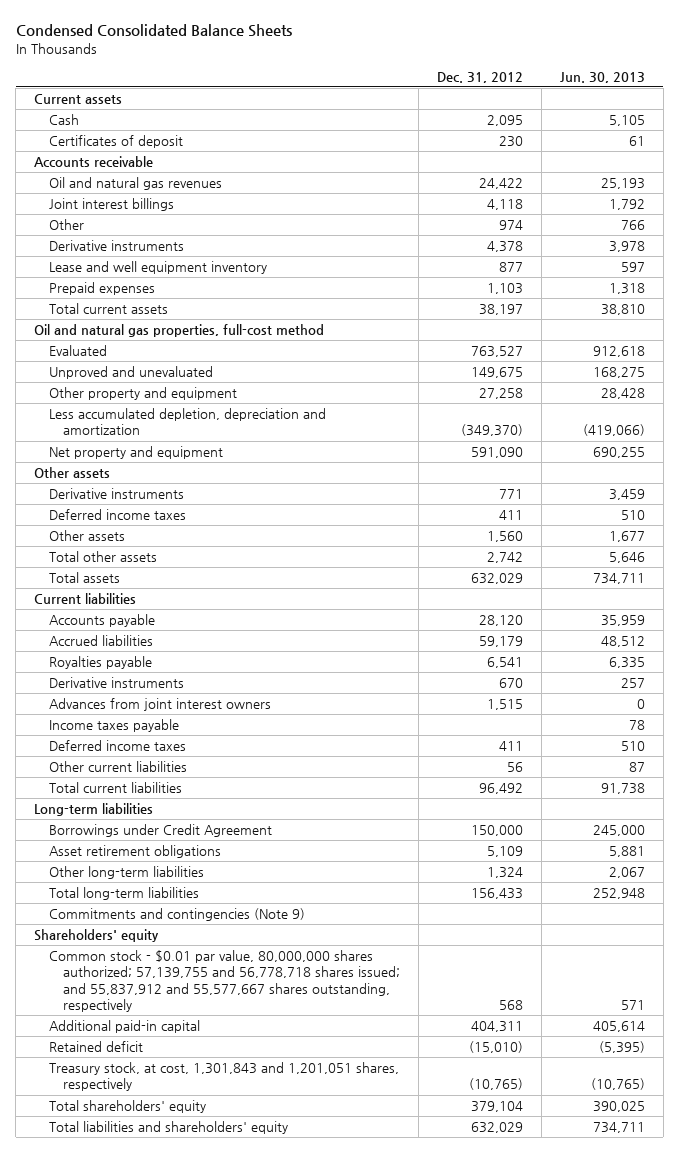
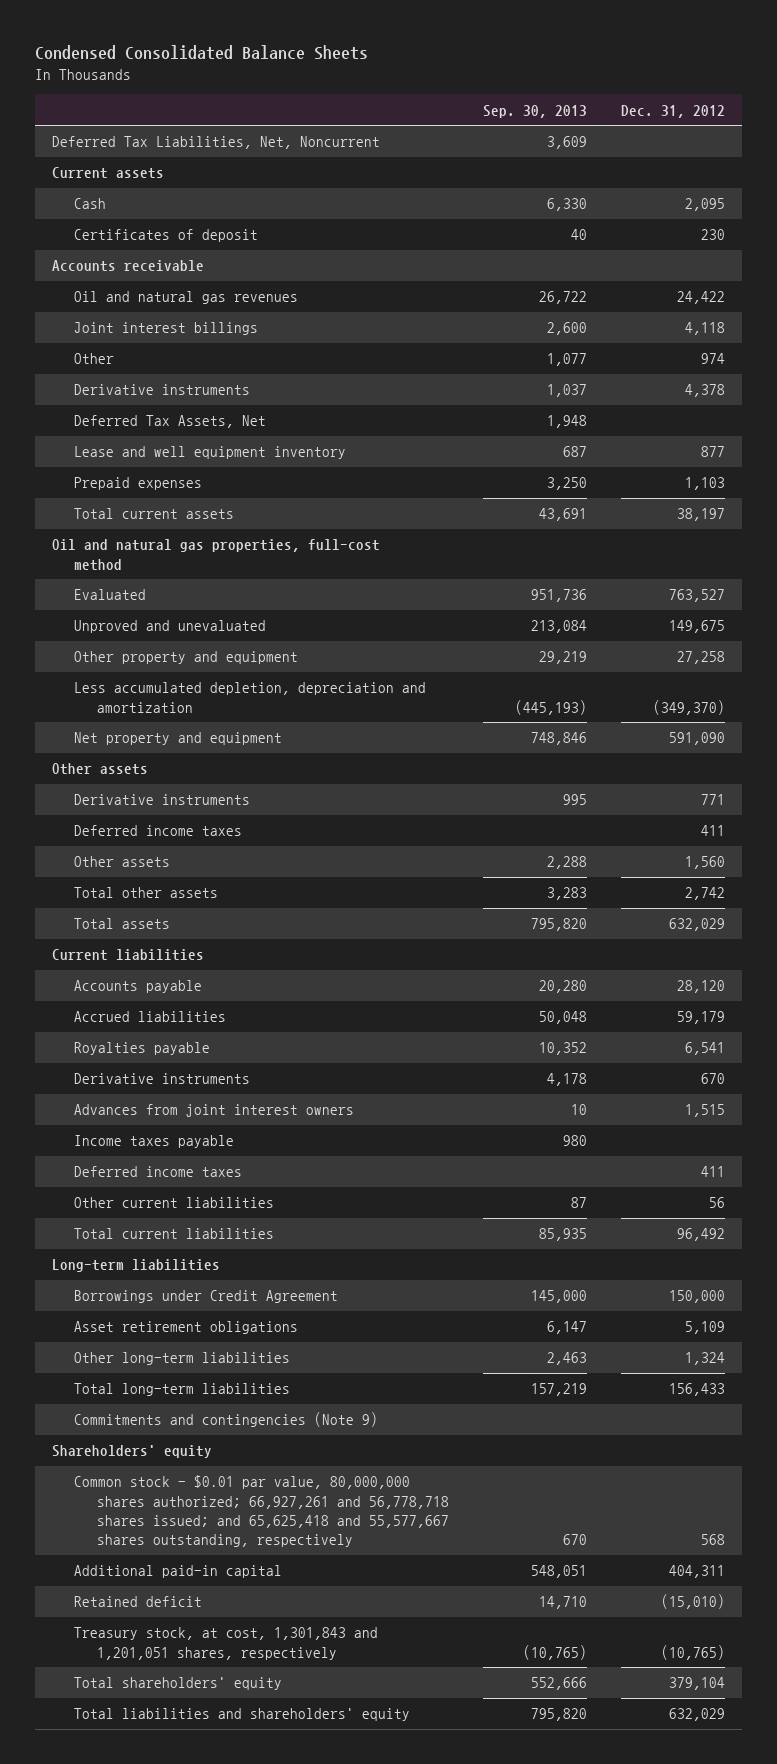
[559,71,645,83] Jun. 30, 2013 -> none
none -> [483,104,588,118] Sep. 30, 2013
none -> [51,136,380,150] Deferred Tax Liabilities, Net, Noncurrent
none -> [74,415,267,429] Deferred Tax Assets, Net
[48,950,401,1013] Common stock - $0.01 par value, 80,000,000 shares authorized; 57,139,755 and 56,778,718 shares issued; and 55,837,912 and 55,577,667 shares outstanding, respectively -> [74,1475,450,1548] Common stock - $0.01 par value, 80,000,000 shares authorized; 66,927,261 and 56,778,718 shares issued; and 65,625,418 and 55,577,667 shares outstanding, respectively

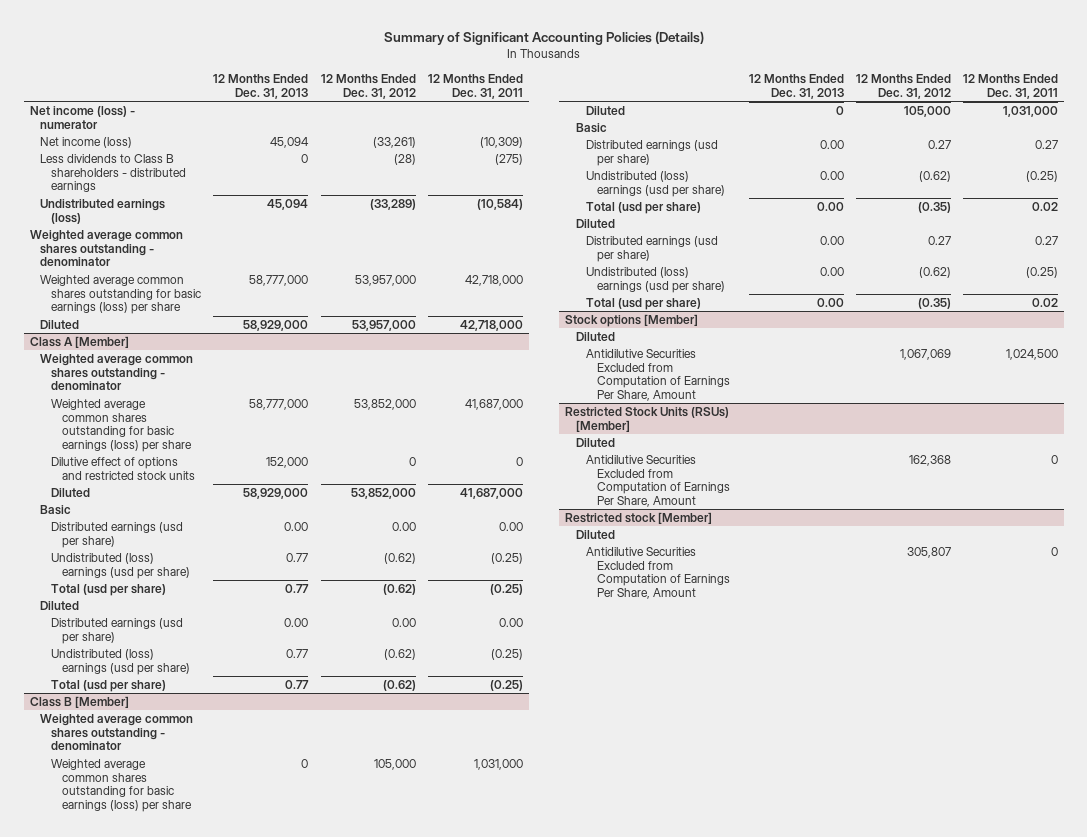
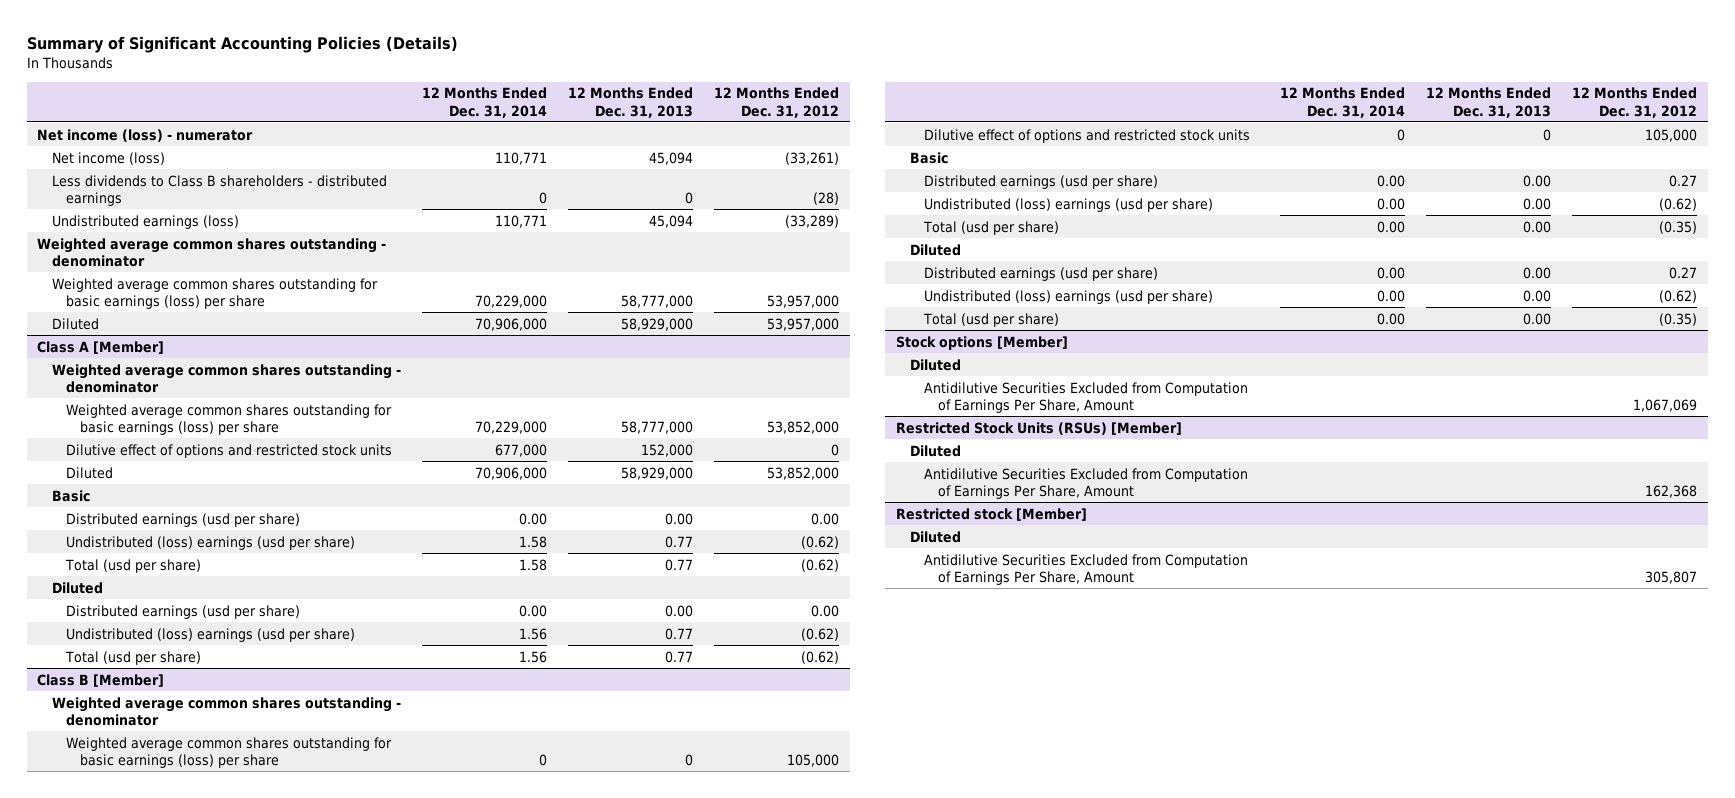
[427,74,523,99] 12 Months Ended Dec. 31, 2011 -> none
none -> [421,87,547,118] 12 Months Ended Dec. 31, 2014
[586,105,626,115] Diluted -> none
none -> [924,128,1251,143] Dilutive effect of options and restricted stock units

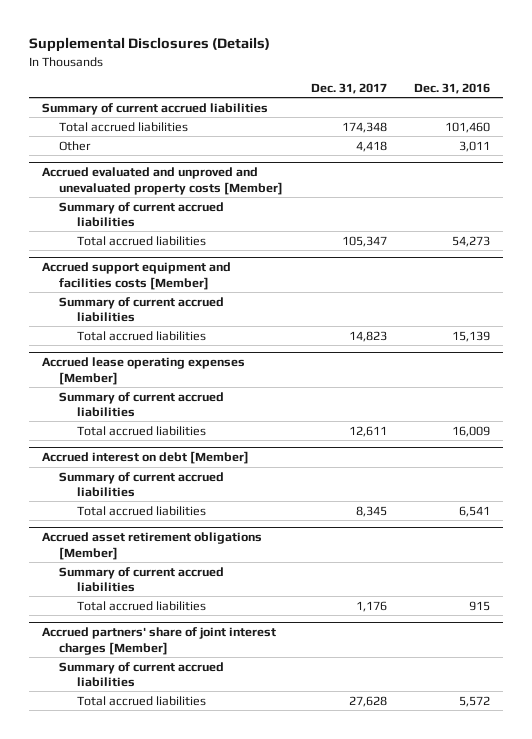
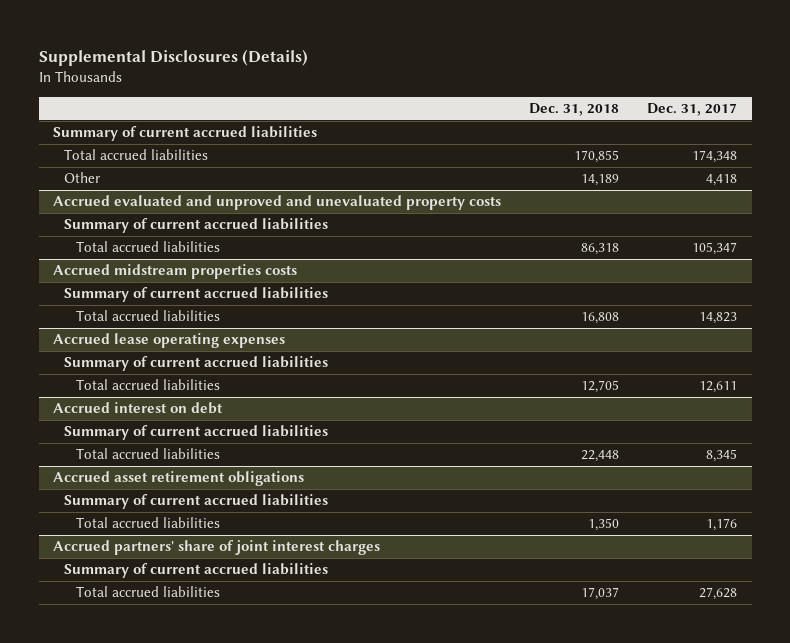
[413,82,490,94] Dec. 31, 2016 -> none
none -> [529,103,620,117] Dec. 31, 2018
[42,167,284,195] Accrued evaluated and unproved and unevaluated property costs [Member] -> [52,195,501,211] Accrued evaluated and unproved and unevaluated property costs
[42,262,232,290] Accrued support equipment and facilities costs [Member] -> [52,264,297,280] Accrued midstream properties costs
[42,357,246,385] Accrued lease operating expenses [Member] -> [52,333,285,349] Accrued lease operating expenses
[42,451,250,465] Accrued interest on debt [Member] -> [52,402,223,415] Accrued interest on debt
[42,532,263,560] Accrued asset retirement obligations [Member] -> [52,471,304,487] Accrued asset retirement obligations
[42,627,277,655] Accrued partners' share of joint interest charges [Member] -> [52,540,380,556] Accrued partners' share of joint interest charges

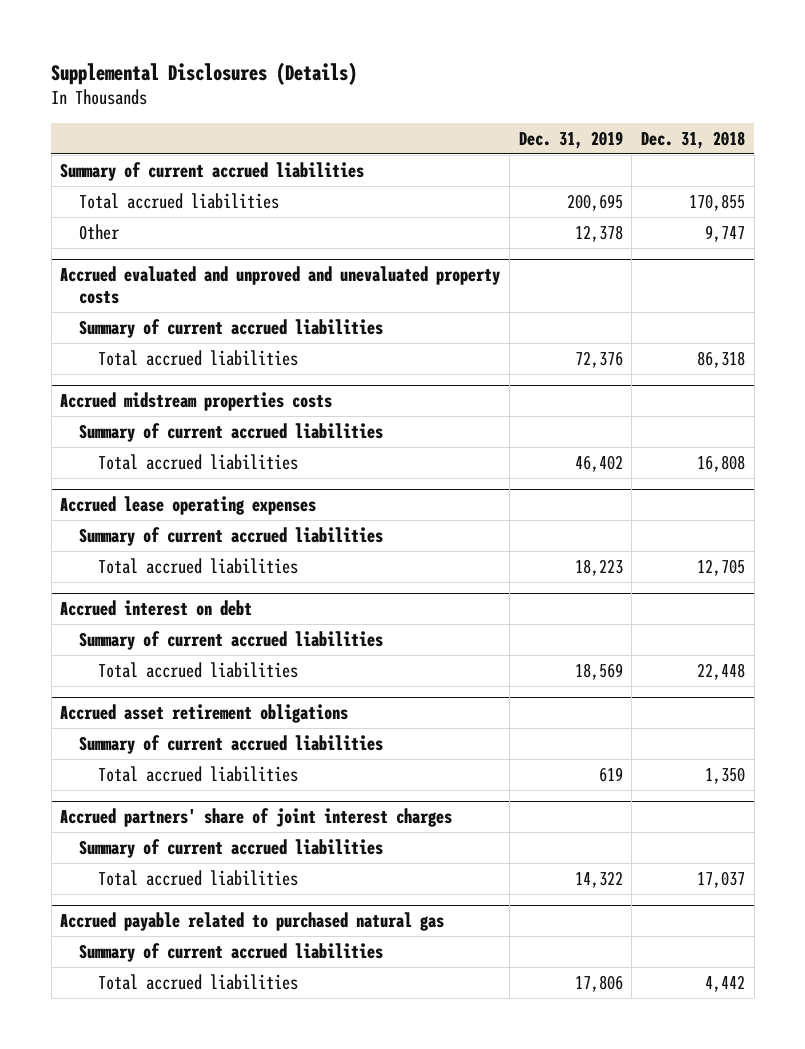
[647,103,738,117] Dec. 31, 2017 -> none
none -> [518,130,623,149] Dec. 31, 2019
[581,174,620,187] 14,189 -> [705,224,746,242] 9,747
none -> [60,912,445,932] Accrued payable related to purchased natural gas
none -> [79,942,384,962] Summary of current accrued liabilities
none -> [98,973,299,990] Total accrued liabilities

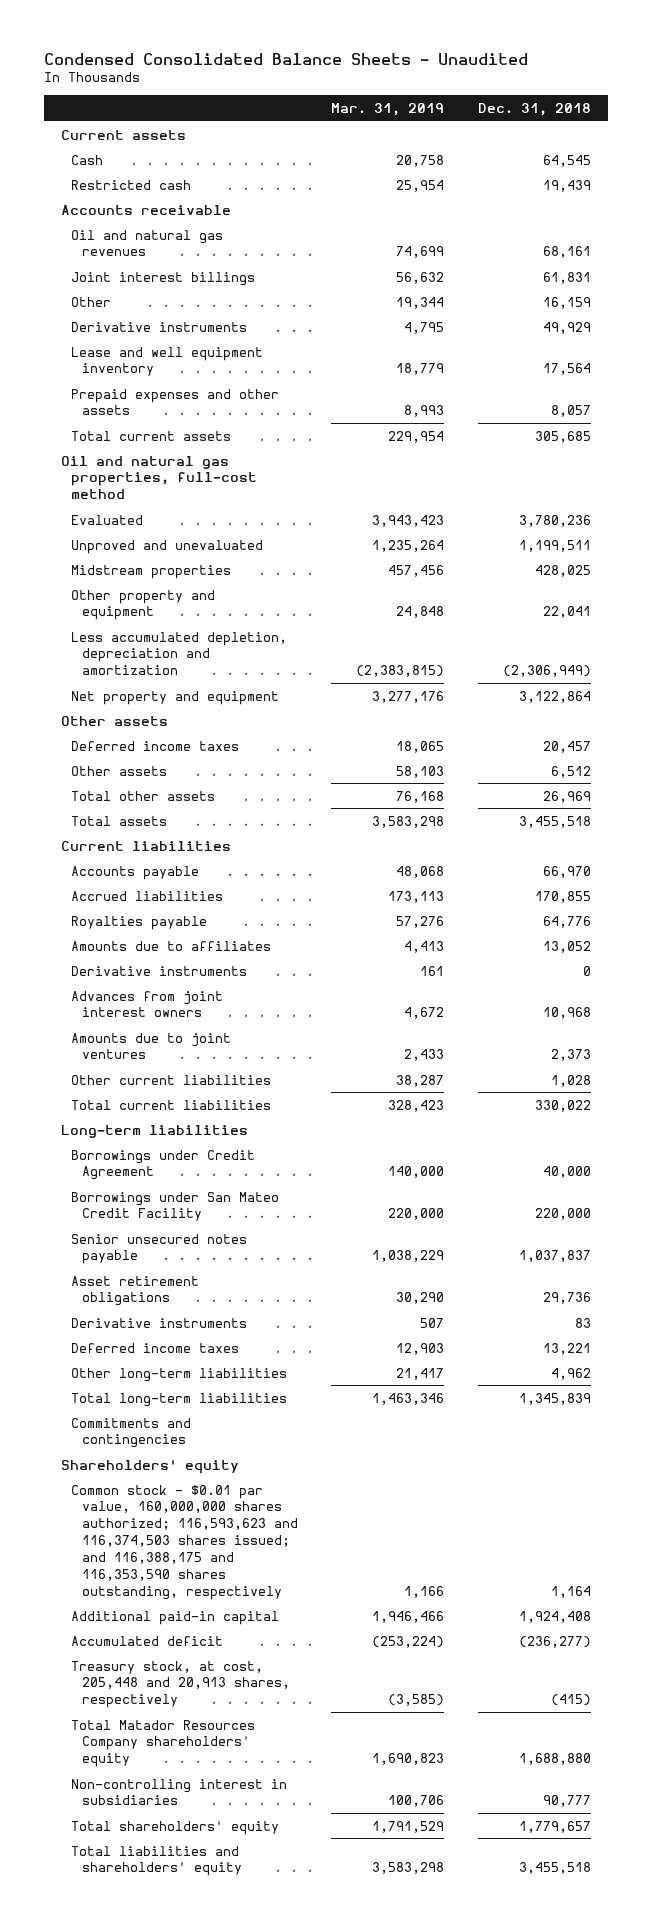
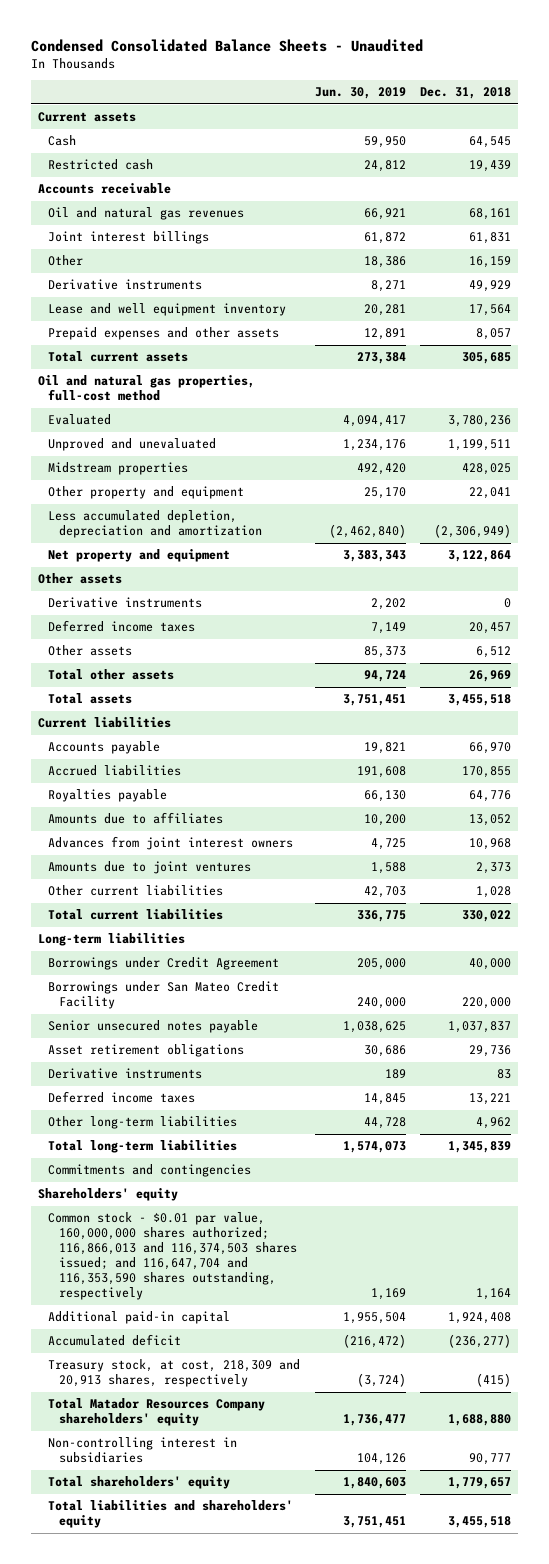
[331,103,445,117] Mar. 31, 2019 -> none
none -> [314,87,406,100] Jun. 30, 2019
[71,965,248,976] Derivative instruments -> [48,597,203,609] Derivative instruments
[71,1484,298,1600] Common stock - $0.01 par value, 160,000,000 shares authorized; 116,593,623 and 116,374,503 shares issued; and 116,388,175 and 116,353,590 shares outstanding, respectively -> [48,1212,297,1301] Common stock - $0.01 par value, 160,000,000 shares authorized; 116,866,013 and 116,374,503 shares issued; and 116,647,704 and 116,353,590 shares outstanding, respectively
[71,1660,290,1709] Treasury stock, at cost, 205,448 and 20,913 shares, respectively -> [48,1359,301,1388] Treasury stock, at cost, 218,309 and 20,913 shares, respectively

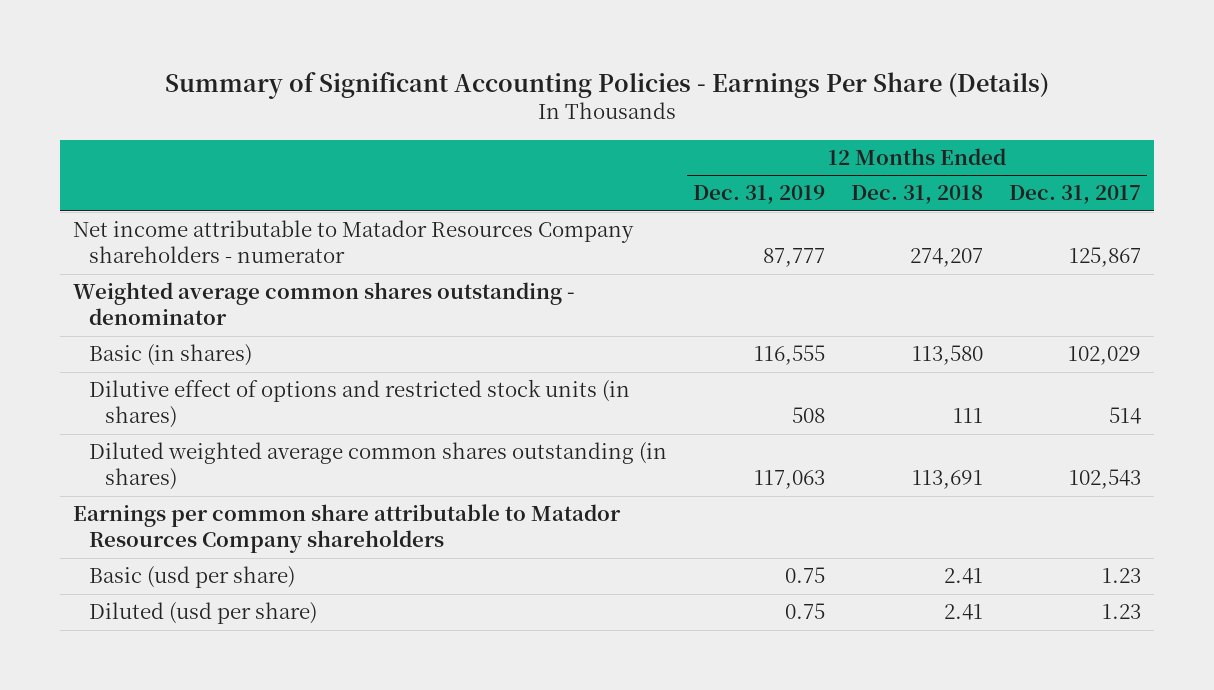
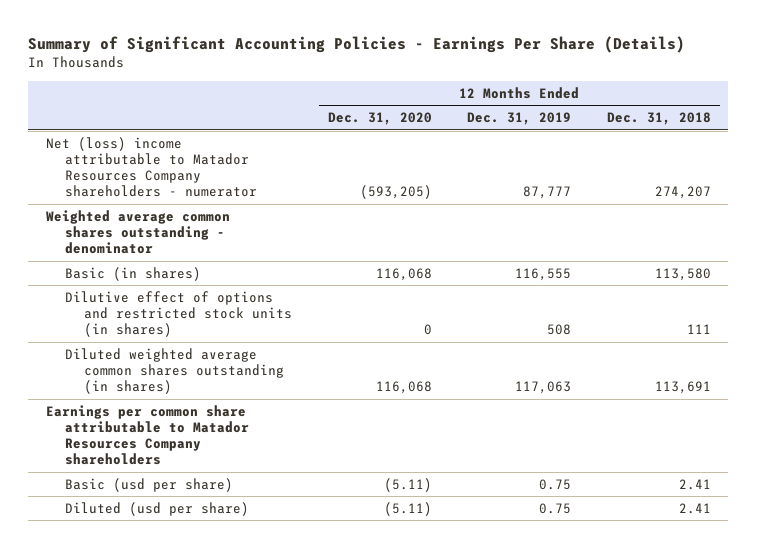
[1008,185,1141,205] Dec. 31, 2017 -> none
none -> [327,112,432,126] Dec. 31, 2020
[73,220,635,264] Net income attributable to Matador Resources Company shareholders - numerator -> [46,136,258,198] Net (loss) income attributable to Matador Resources Company shareholders - numerator

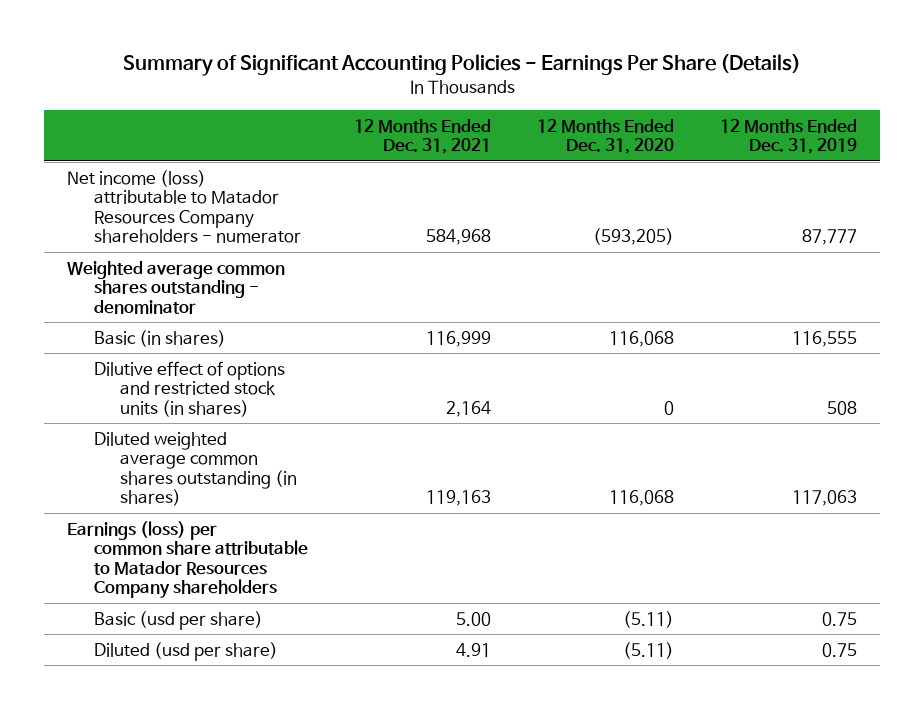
[606,112,711,126] Dec. 31, 2018 -> none
none -> [353,118,491,155] 12 Months Ended Dec. 31, 2021
[46,136,258,198] Net (loss) income attributable to Matador Resources Company shareholders - numerator -> [66,169,301,244] Net income (loss) attributable to Matador Resources Company shareholders - numerator
[46,404,250,466] Earnings per common share attributable to Matador Resources Company shareholders -> [66,520,308,599] Earnings (loss) per common share attributable to Matador Resources Company shareholders

